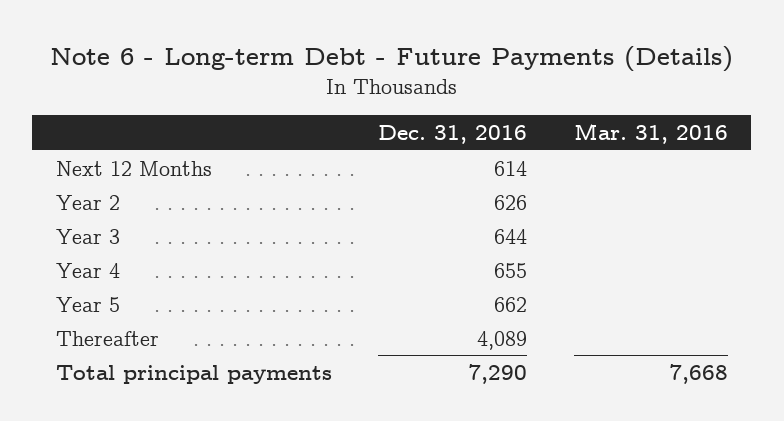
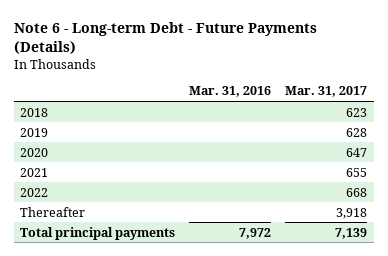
[378,124,528,144] Dec. 31, 2016 -> none
none -> [285,86,368,98] Mar. 31, 2017
[55,160,212,176] Next 12 Months -> [20,107,49,117] 2018
[55,194,120,210] Year 2 -> [20,127,49,137] 2019
[55,228,120,244] Year 3 -> [20,147,49,157] 2020
[55,262,120,278] Year 4 -> [20,167,49,177] 2021
[55,296,120,312] Year 5 -> [20,187,49,197] 2022
[668,363,728,384] 7,668 -> [239,227,272,239] 7,972

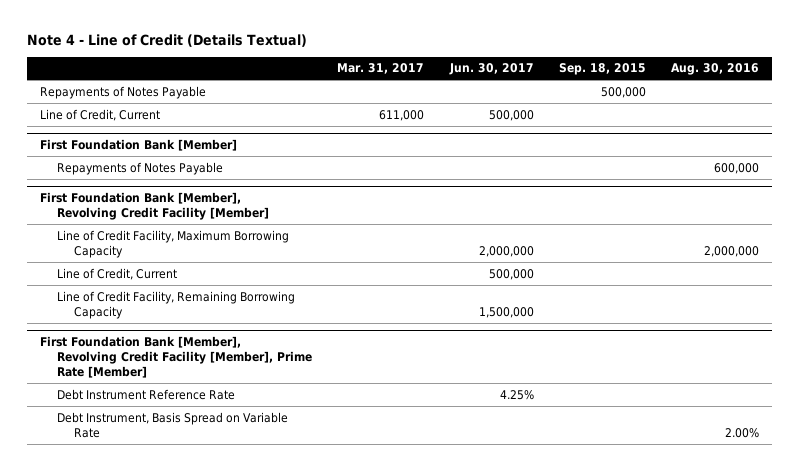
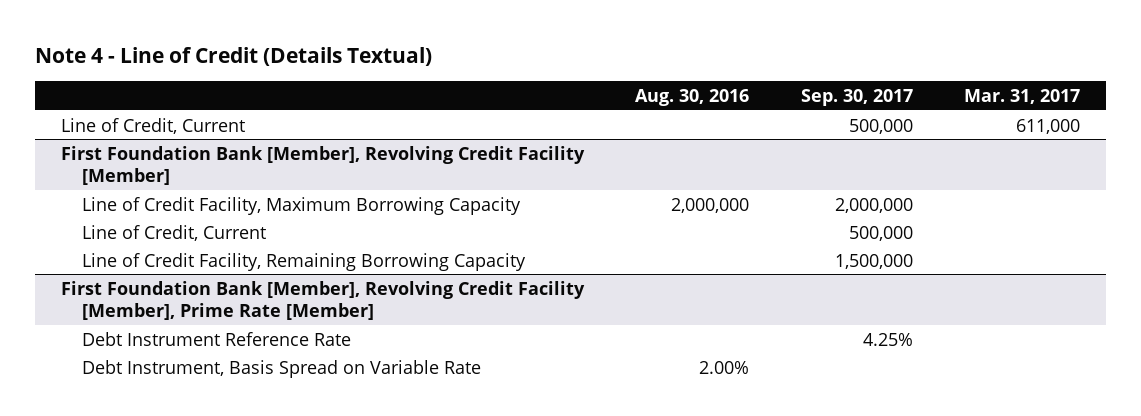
[448,63,534,76] Jun. 30, 2017 -> none
[558,63,646,76] Sep. 18, 2015 -> none
none -> [800,89,913,107] Sep. 30, 2017
[39,85,206,99] Repayments of Notes Payable -> none
[39,139,237,152] First Foundation Bank [Member] -> none
[56,161,223,175] Repayments of Notes Payable -> none

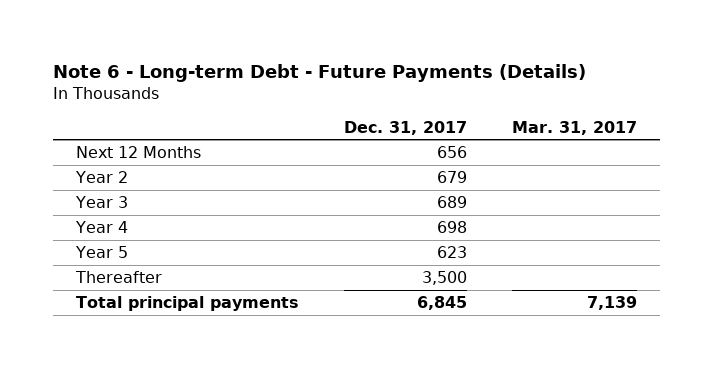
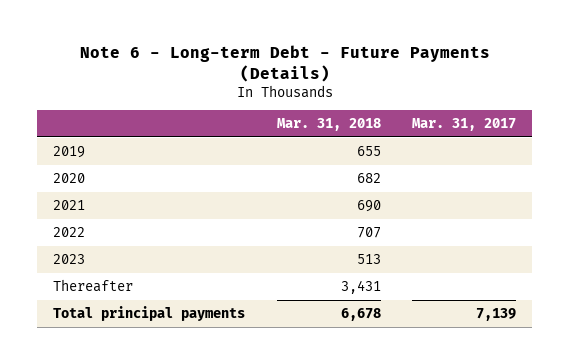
[343,120,467,135] Dec. 31, 2017 -> none
none -> [276,117,381,131] Mar. 31, 2018
[75,146,201,159] Next 12 Months -> [53,146,86,159] 2019
[74,171,128,184] Year 2 -> [53,173,86,184] 2020
[74,196,128,209] Year 3 -> [53,200,86,211] 2021
[74,221,128,234] Year 4 -> [53,227,86,238] 2022
[74,246,128,259] Year 5 -> [53,254,86,265] 2023

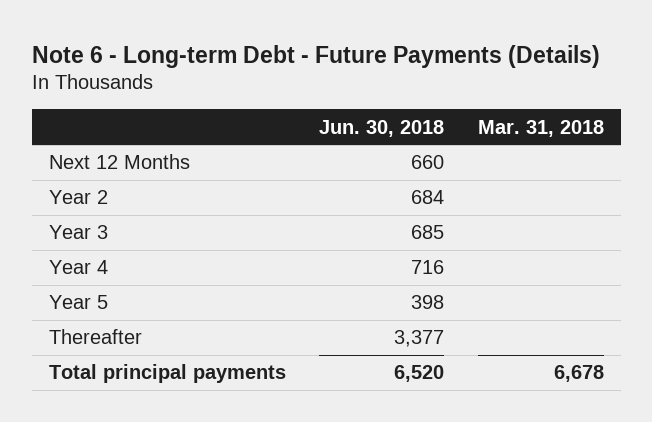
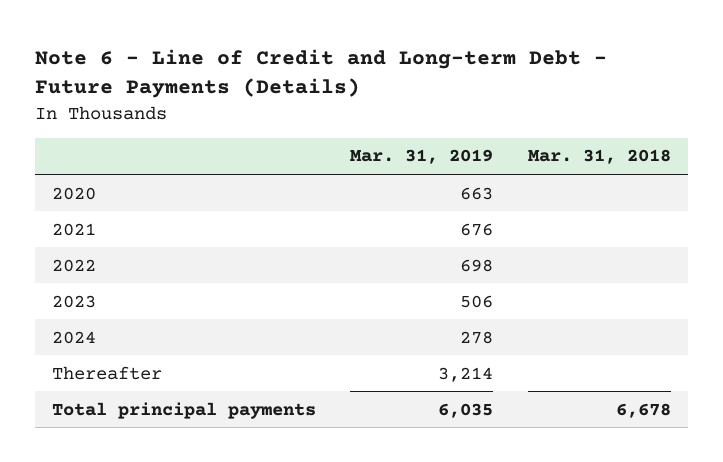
[31,44,600,68] Note 6 - Long-term Debt - Future Payments (Details) -> [34,48,607,99] Note 6 - Line of Credit and Long-term Debt - Future Payments (Details)
[319,119,445,137] Jun. 30, 2018 -> none
none -> [350,149,494,165] Mar. 31, 2019
[48,154,190,170] Next 12 Months -> [51,186,96,200] 2020
[48,190,108,205] Year 2 -> [51,222,96,236] 2021
[48,225,108,240] Year 3 -> [51,258,96,272] 2022
[48,260,108,275] Year 4 -> [51,294,96,308] 2023
[48,295,108,310] Year 5 -> [51,330,96,344] 2024

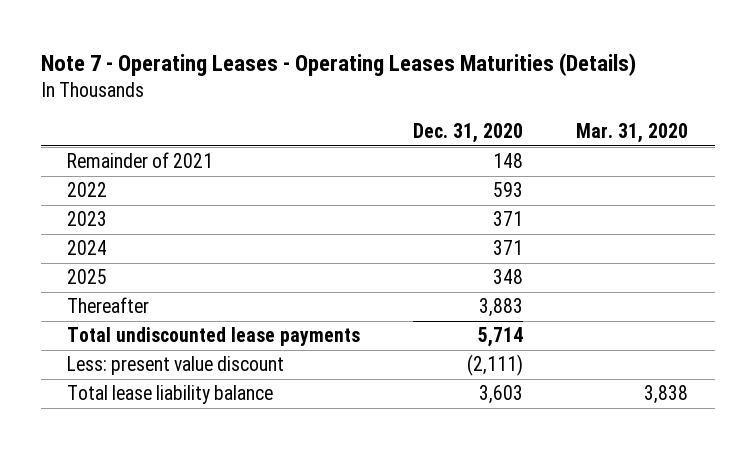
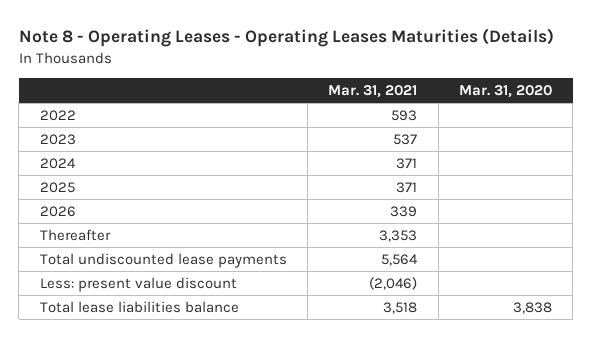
[40,53,636,77] Note 7 - Operating Leases - Operating Leases Maturities (Details) -> [18,28,554,48] Note 8 - Operating Leases - Operating Leases Maturities (Details)
[413,123,524,144] Dec. 31, 2020 -> none
none -> [328,84,418,98] Mar. 31, 2021
[67,152,214,169] Remainder of 2021 -> none
none -> [39,205,76,217] 2026
[67,385,274,405] Total lease liability balance -> [39,300,239,313] Total lease liabilities balance

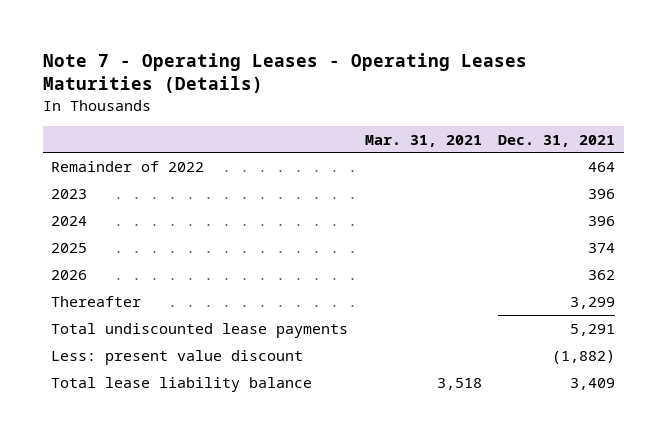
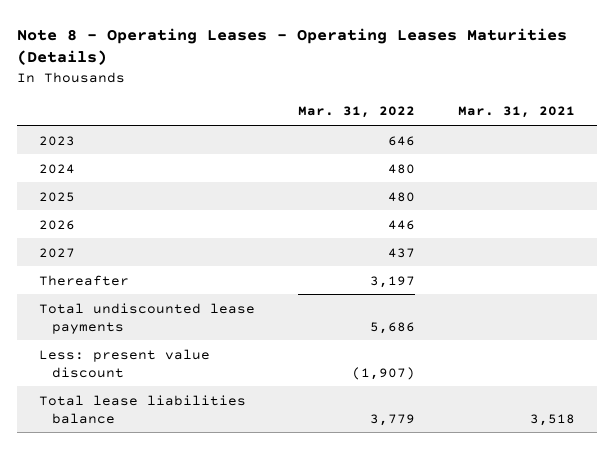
[43,52,528,94] Note 7 - Operating Leases - Operating Leases Maturities (Details) -> [16,27,567,66] Note 8 - Operating Leases - Operating Leases Maturities (Details)
[498,134,616,147] Dec. 31, 2021 -> none
none -> [297,106,415,119] Mar. 31, 2022
[51,160,205,172] Remainder of 2022 -> none
none -> [38,247,75,258] 2027
[51,376,313,392] Total lease liability balance -> [38,394,246,424] Total lease liabilities balance

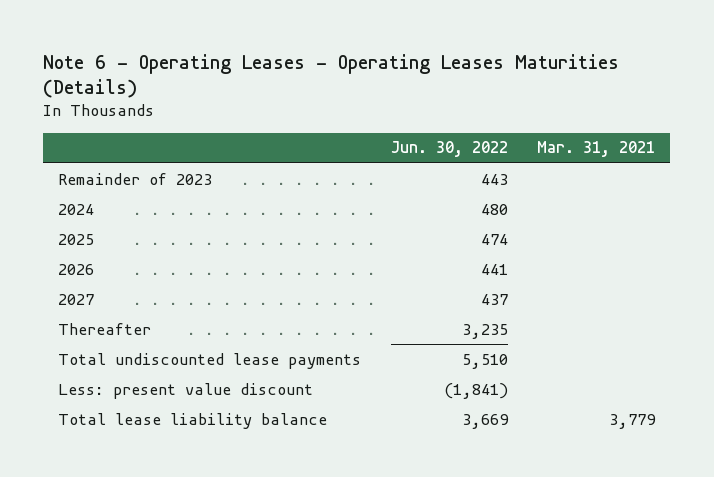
[16,27,567,66] Note 8 - Operating Leases - Operating Leases Maturities (Details) -> [43,53,620,99] Note 6 - Operating Leases - Operating Leases Maturities (Details)
[297,106,415,119] Mar. 31, 2022 -> none
none -> [390,141,508,158] Jun. 30, 2022
[38,135,75,146] 2023 -> none
none -> [58,172,213,185] Remainder of 2023
[38,394,246,424] Total lease liabilities balance -> [58,412,328,429] Total lease liability balance
[530,413,576,426] 3,518 -> [609,413,657,429] 3,779

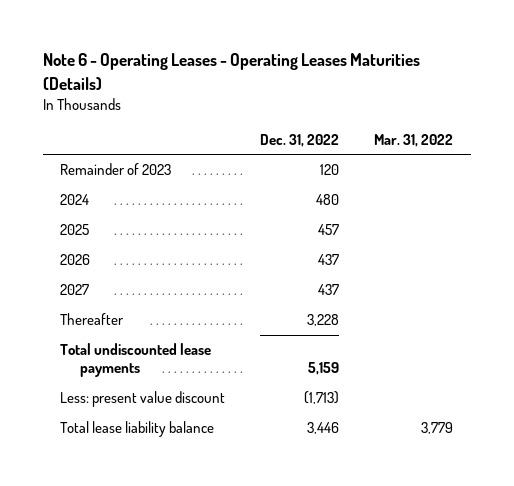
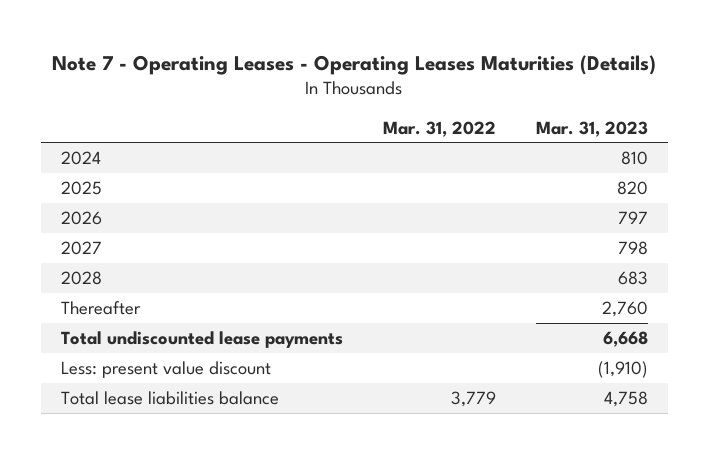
[43,53,421,90] Note 6 - Operating Leases - Operating Leases Maturities (Details) -> [52,54,657,75] Note 7 - Operating Leases - Operating Leases Maturities (Details)
[260,134,340,148] Dec. 31, 2022 -> none
none -> [535,120,648,137] Mar. 31, 2023
[60,163,172,176] Remainder of 2023 -> none
none -> [61,270,103,285] 2028
[60,421,215,438] Total lease liability balance -> [61,390,280,405] Total lease liabilities balance

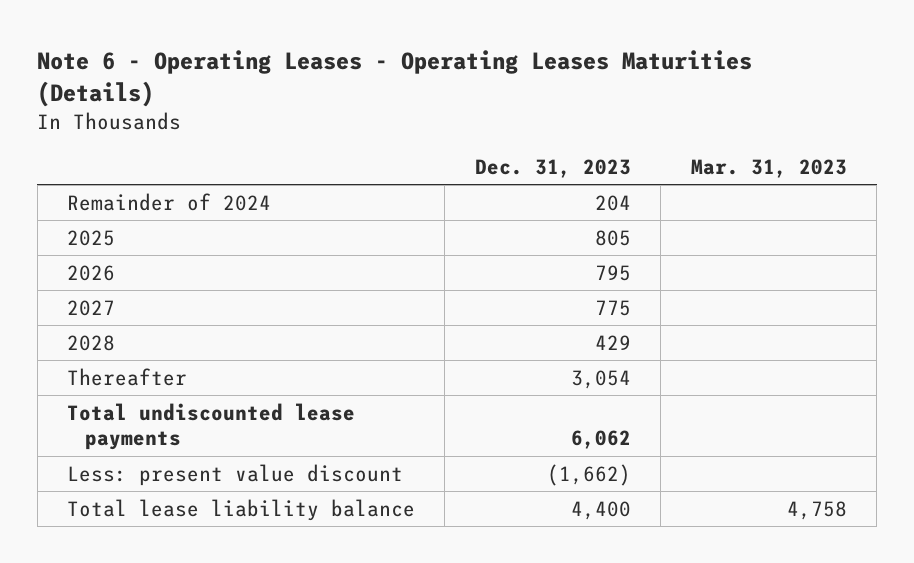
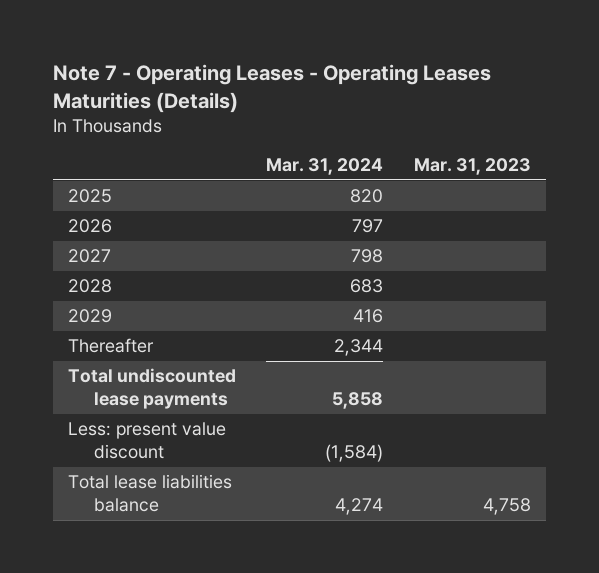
[37,49,753,107] Note 6 - Operating Leases - Operating Leases Maturities (Details) -> [52,64,491,114] Note 7 - Operating Leases - Operating Leases Maturities (Details)
[474,158,631,178] Dec. 31, 2023 -> none
none -> [266,158,384,176] Mar. 31, 2024
[67,192,272,211] Remainder of 2024 -> none
none -> [67,309,112,324] 2029
[67,498,416,521] Total lease liability balance -> [67,474,232,513] Total lease liabilities balance

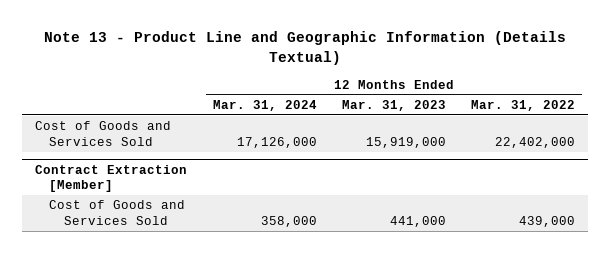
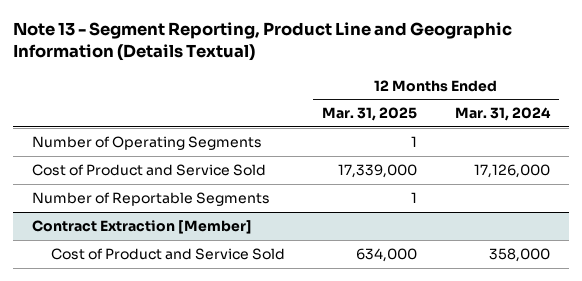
[44,31,567,65] Note 13 - Product Line and Geographic Information (Details Textual) -> [13,22,513,62] Note 13 - Segment Reporting, Product Line and Geographic Information (Details Textual)
[342,99,447,111] Mar. 31, 2023 -> none
[471,99,576,111] Mar. 31, 2022 -> none
none -> [322,107,418,122] Mar. 31, 2025
none -> [31,136,262,151] Number of Operating Segments
[35,121,172,146] Cost of Goods and Services Sold -> [31,164,266,177] Cost of Product and Service Sold
none -> [31,192,270,207] Number of Reportable Segments
[49,200,186,225] Cost of Goods and Services Sold -> [50,248,285,261] Cost of Product and Service Sold

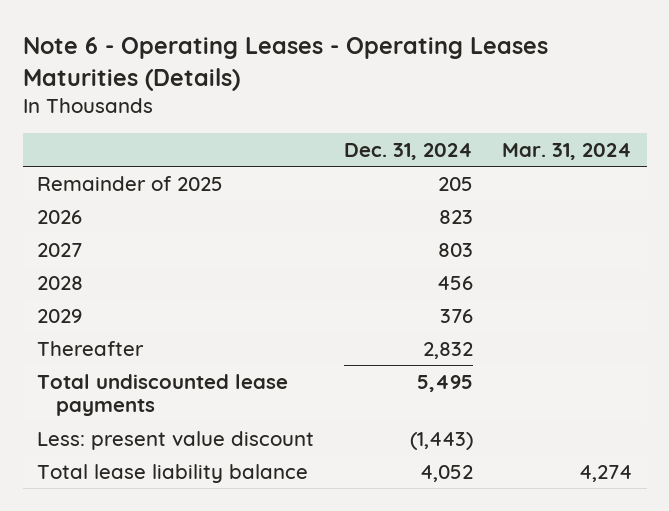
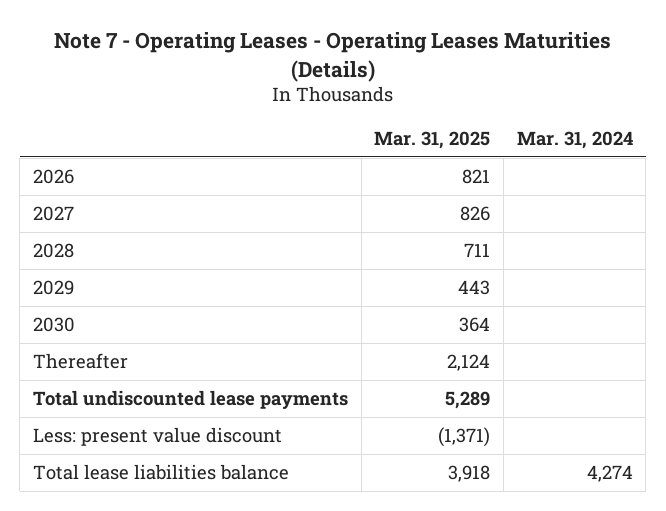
[22,37,548,91] Note 6 - Operating Leases - Operating Leases Maturities (Details) -> [53,32,611,82] Note 7 - Operating Leases - Operating Leases Maturities (Details)
[343,143,473,161] Dec. 31, 2024 -> none
none -> [374,130,491,149] Mar. 31, 2025
[37,175,224,191] Remainder of 2025 -> none
none -> [33,317,76,333] 2030
[37,463,309,483] Total lease liability balance -> [33,464,290,481] Total lease liabilities balance

